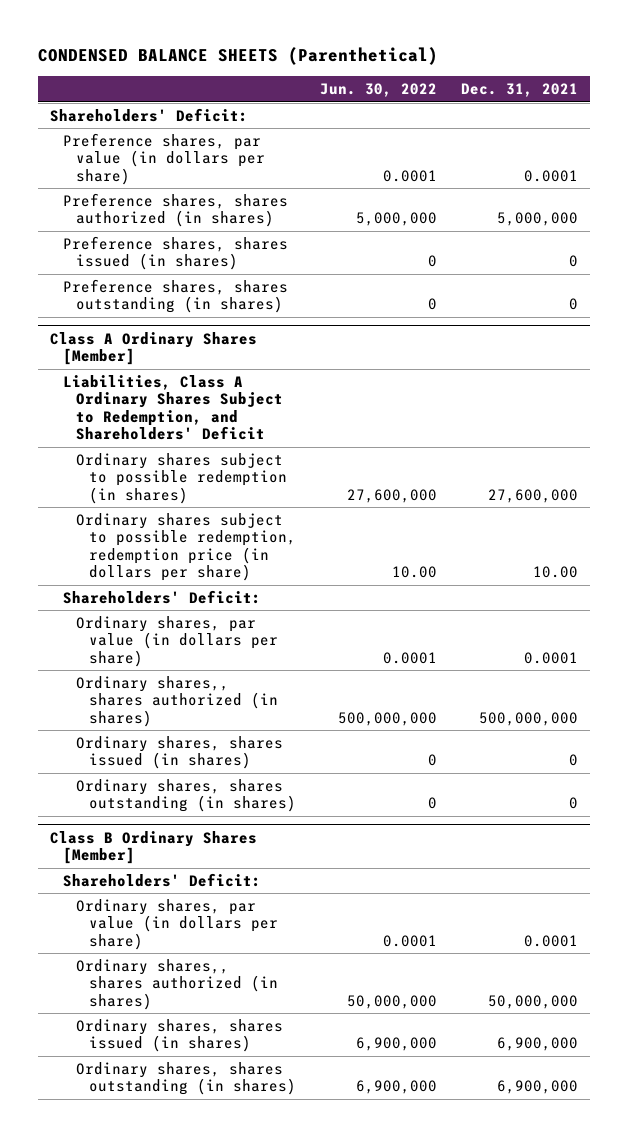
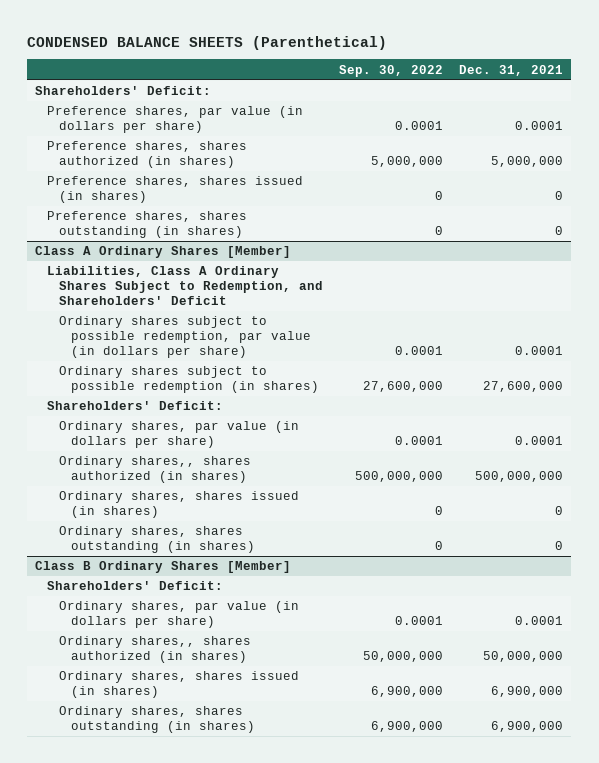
[320,83,438,98] Jun. 30, 2022 -> none
none -> [339,64,444,77] Sep. 30, 2022
none -> [59,316,312,358] Ordinary shares subject to possible redemption, par value (in dollars per share)
[76,512,297,582] Ordinary shares subject to possible redemption, redemption price (in dollars per share) -> none

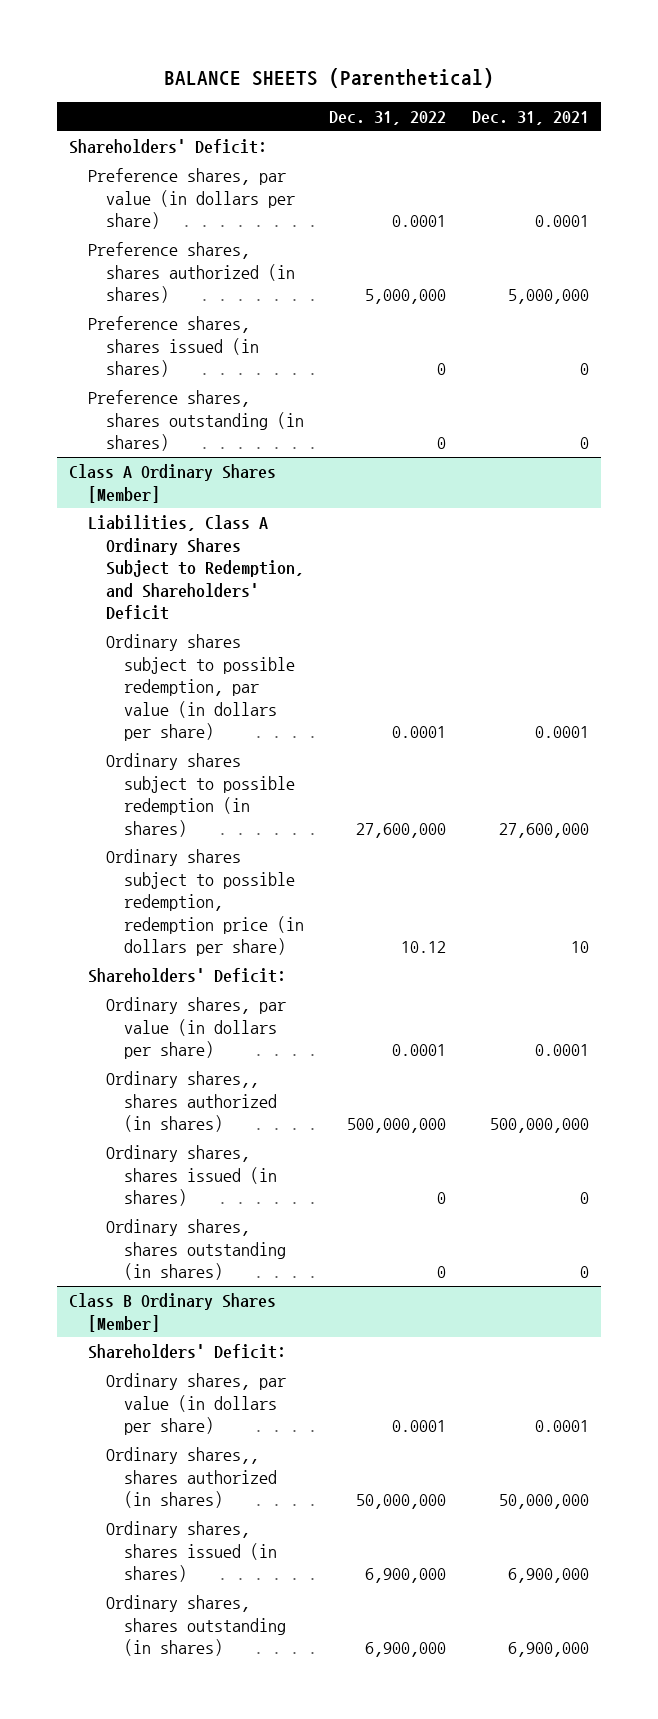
[27,35,388,50] CONDENSED BALANCE SHEETS (Parenthetical) -> [163,68,494,89] BALANCE SHEETS (Parenthetical)
[339,64,444,77] Sep. 30, 2022 -> none
none -> [329,111,447,126] Dec. 31, 2022
none -> [105,849,305,957] Ordinary shares subject to possible redemption, redemption price (in dollars per share)

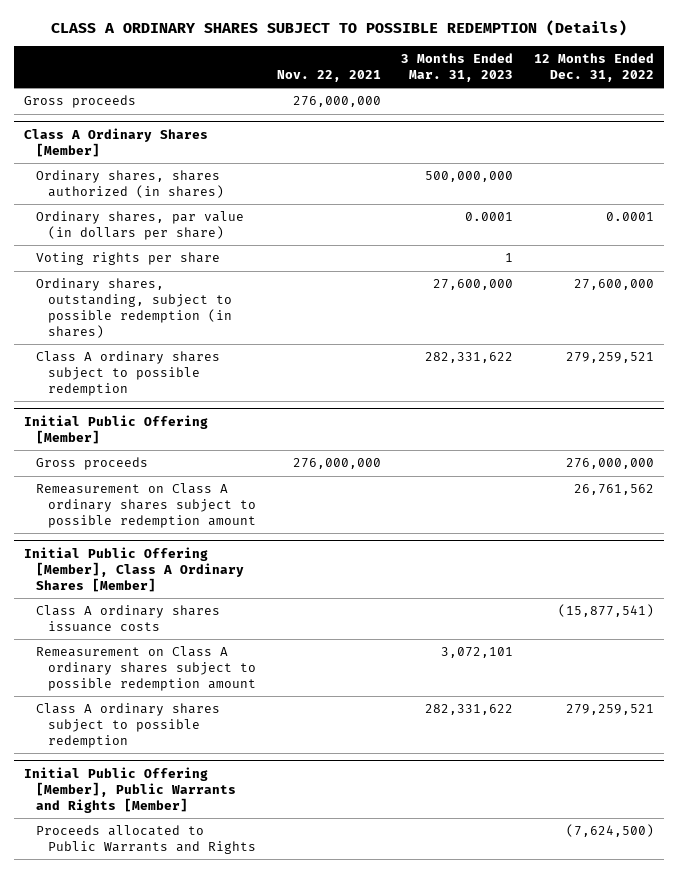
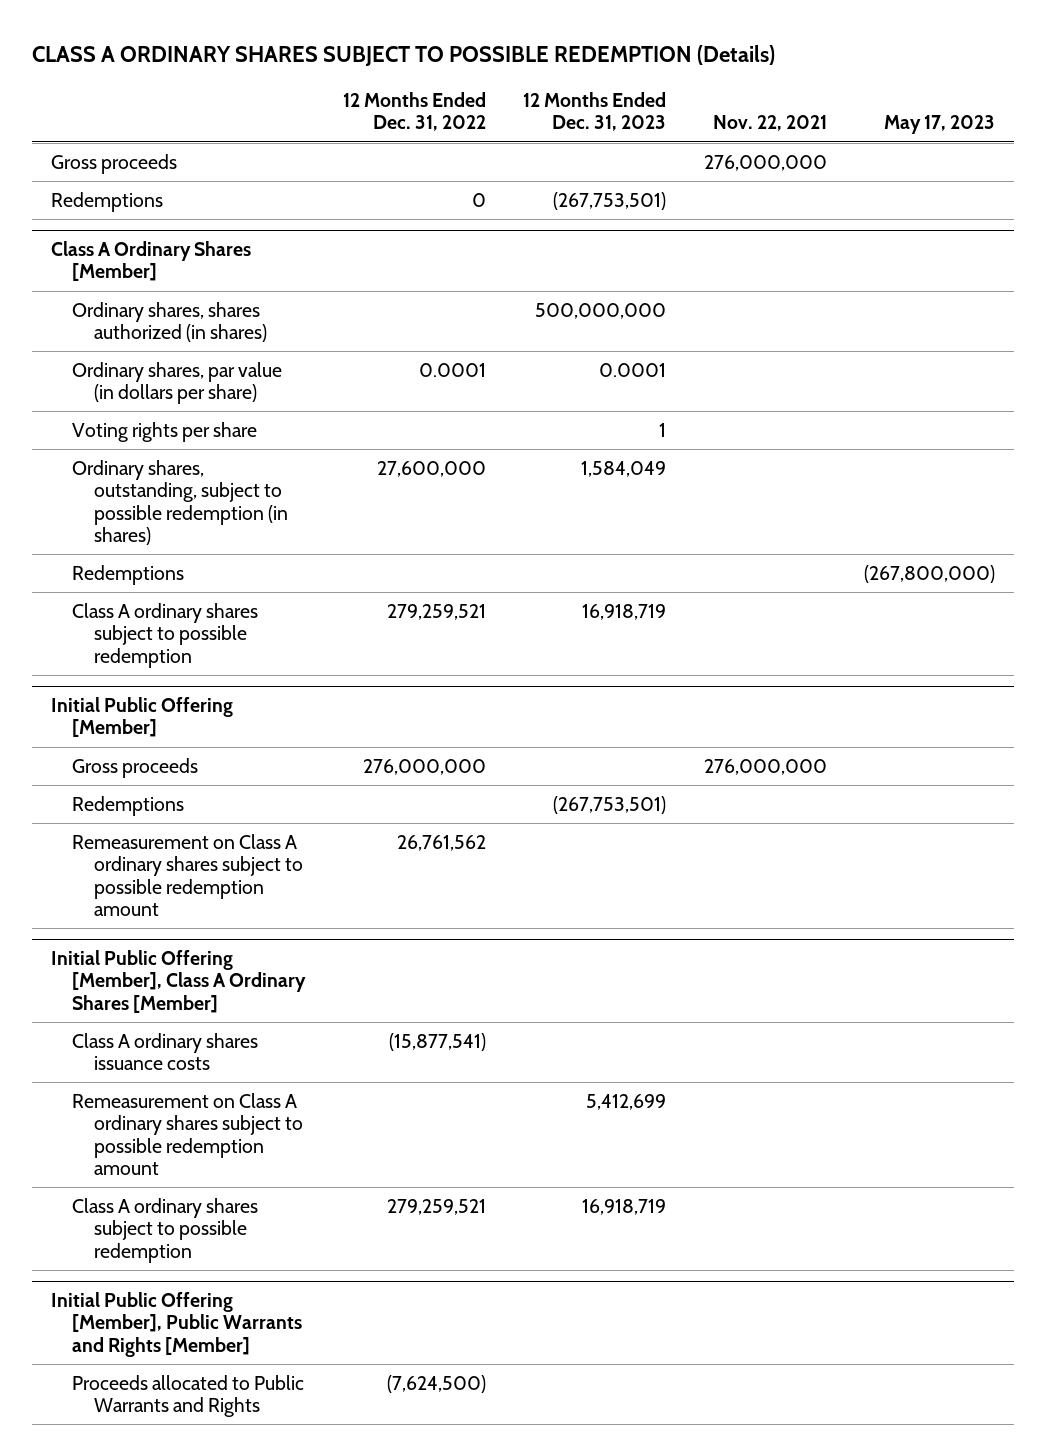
[401,53,514,82] 3 Months Ended Mar. 31, 2023 -> none
none -> [523,91,667,132] 12 Months Ended Dec. 31, 2023
none -> [884,115,996,135] May 17, 2023
none -> [50,191,163,212] Redemptions
none -> [72,564,185,585] Redemptions
none -> [72,795,185,816] Redemptions

